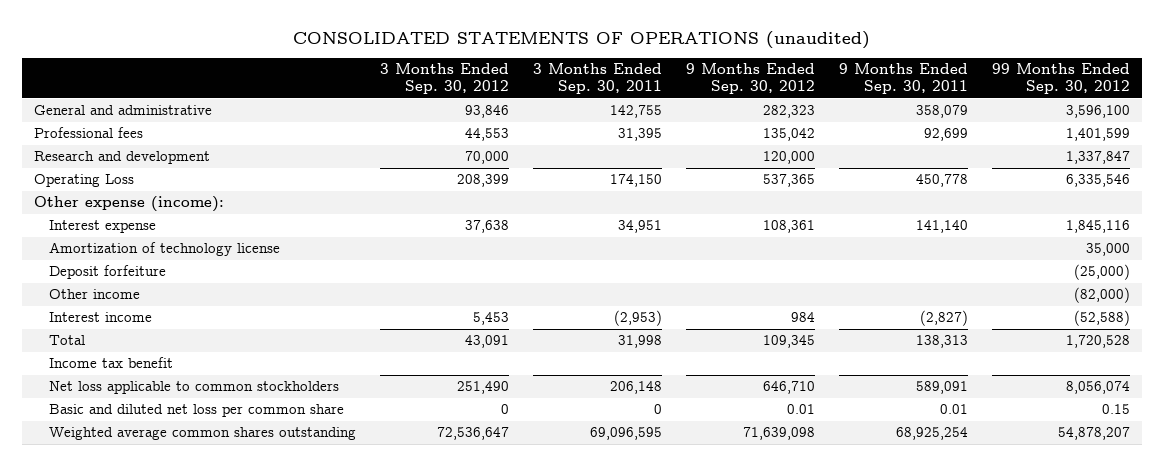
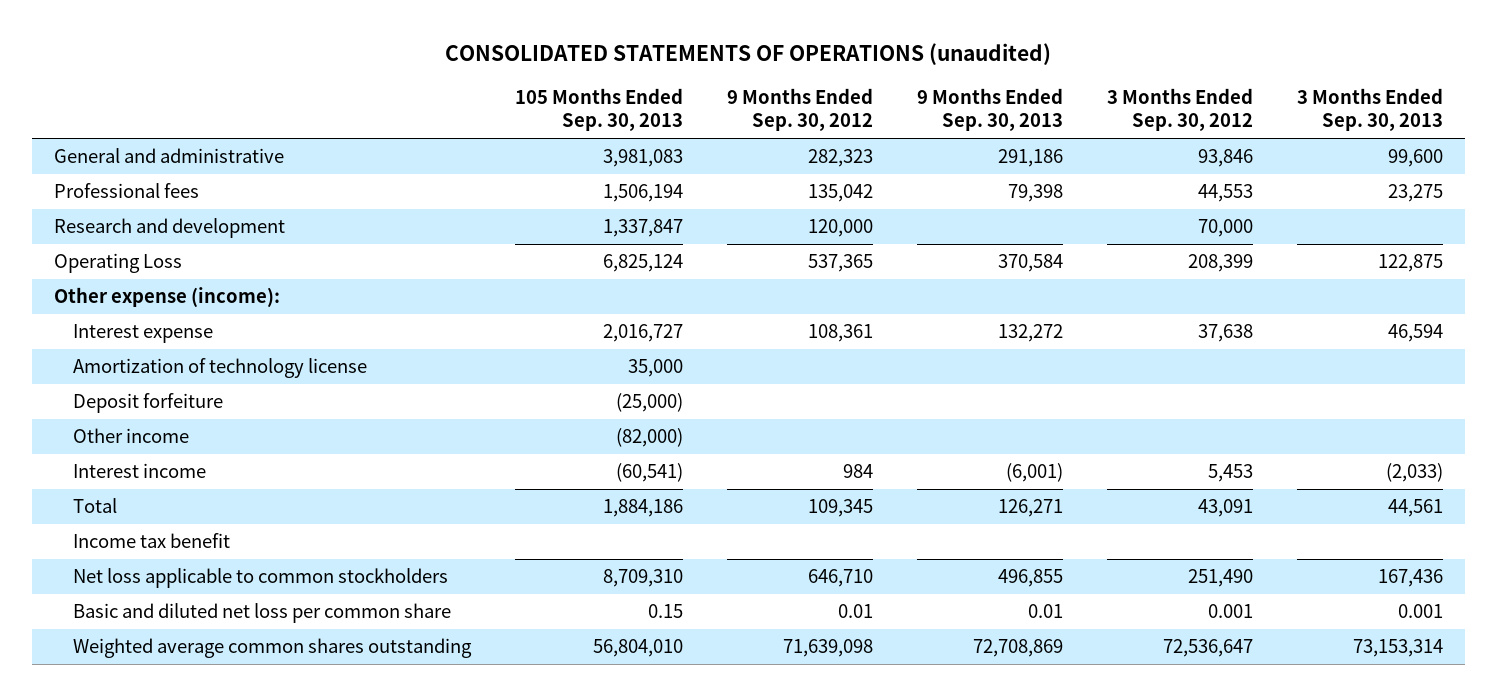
[533,63,663,95] 3 Months Ended Sep. 30, 2011 -> none
[838,63,968,95] 9 Months Ended Sep. 30, 2011 -> none
[991,63,1130,95] 99 Months Ended Sep. 30, 2012 -> none
none -> [515,87,684,132] 105 Months Ended Sep. 30, 2013
none -> [916,87,1063,132] 9 Months Ended Sep. 30, 2013
none -> [1296,87,1443,132] 3 Months Ended Sep. 30, 2013
[501,404,510,415] 0 -> [1207,604,1253,619] 0.001

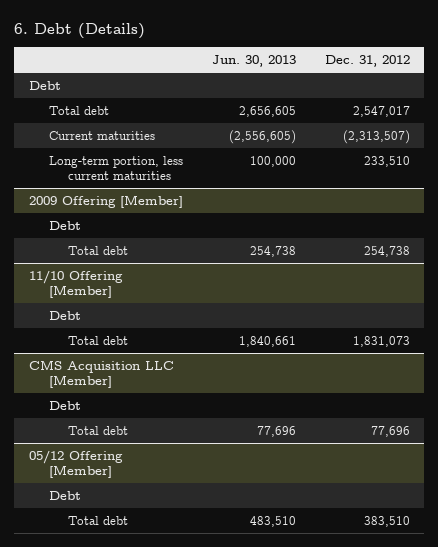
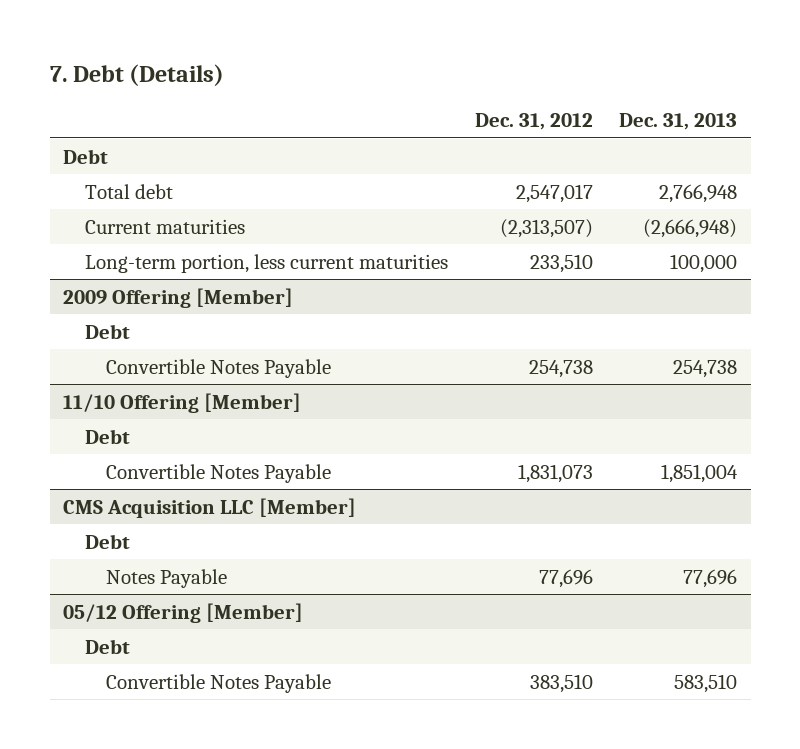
[14,23,146,40] 6. Debt (Details) -> [49,63,224,86] 7. Debt (Details)
[211,55,296,68] Jun. 30, 2013 -> none
none -> [619,113,738,131] Dec. 31, 2013
[68,245,129,255] Total debt -> [106,358,332,378] Convertible Notes Payable
[68,335,129,345] Total debt -> [106,463,332,483] Convertible Notes Payable
[68,425,129,435] Total debt -> [106,568,228,588] Notes Payable
[68,515,129,525] Total debt -> [106,673,332,693] Convertible Notes Payable

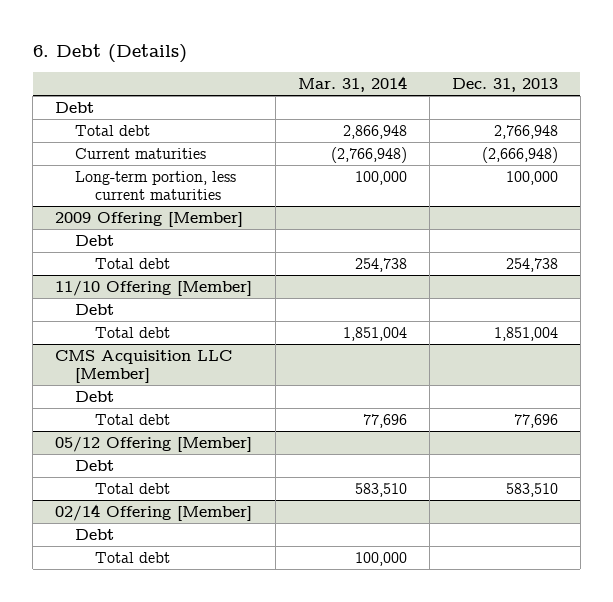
[49,63,224,86] 7. Debt (Details) -> [32,43,187,63] 6. Debt (Details)
[474,113,593,131] Dec. 31, 2012 -> none
none -> [297,75,407,92] Mar. 31, 2014
[106,358,332,378] Convertible Notes Payable -> [94,257,170,269] Total debt
[106,463,332,483] Convertible Notes Payable -> [94,326,170,338] Total debt
[106,568,228,588] Notes Payable -> [94,413,170,425] Total debt
[106,673,332,693] Convertible Notes Payable -> [94,482,170,494] Total debt
none -> [55,503,253,521] 02/14 Offering [Member]
none -> [75,528,115,540] Debt
none -> [94,551,170,563] Total debt

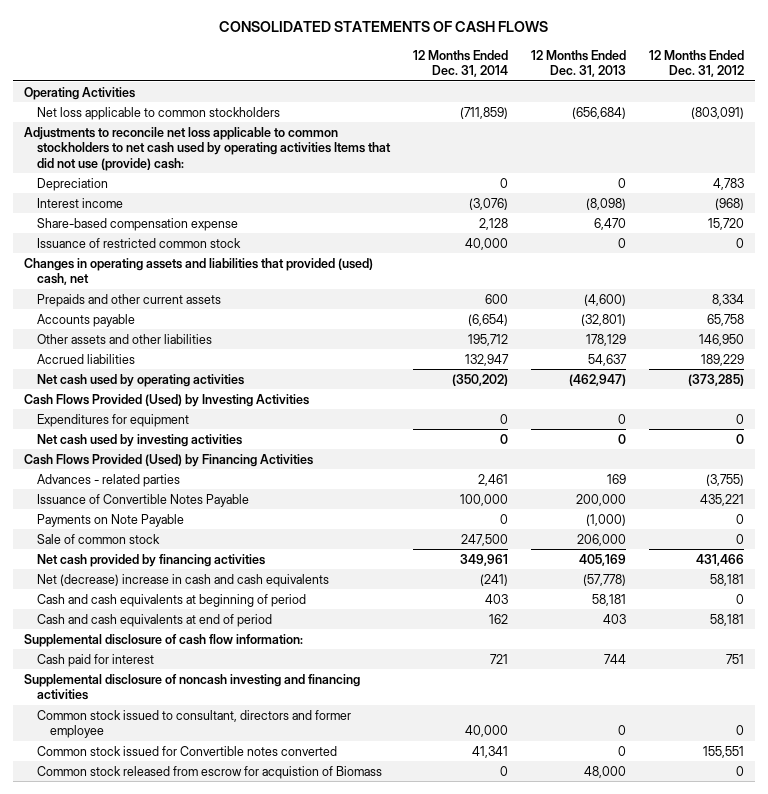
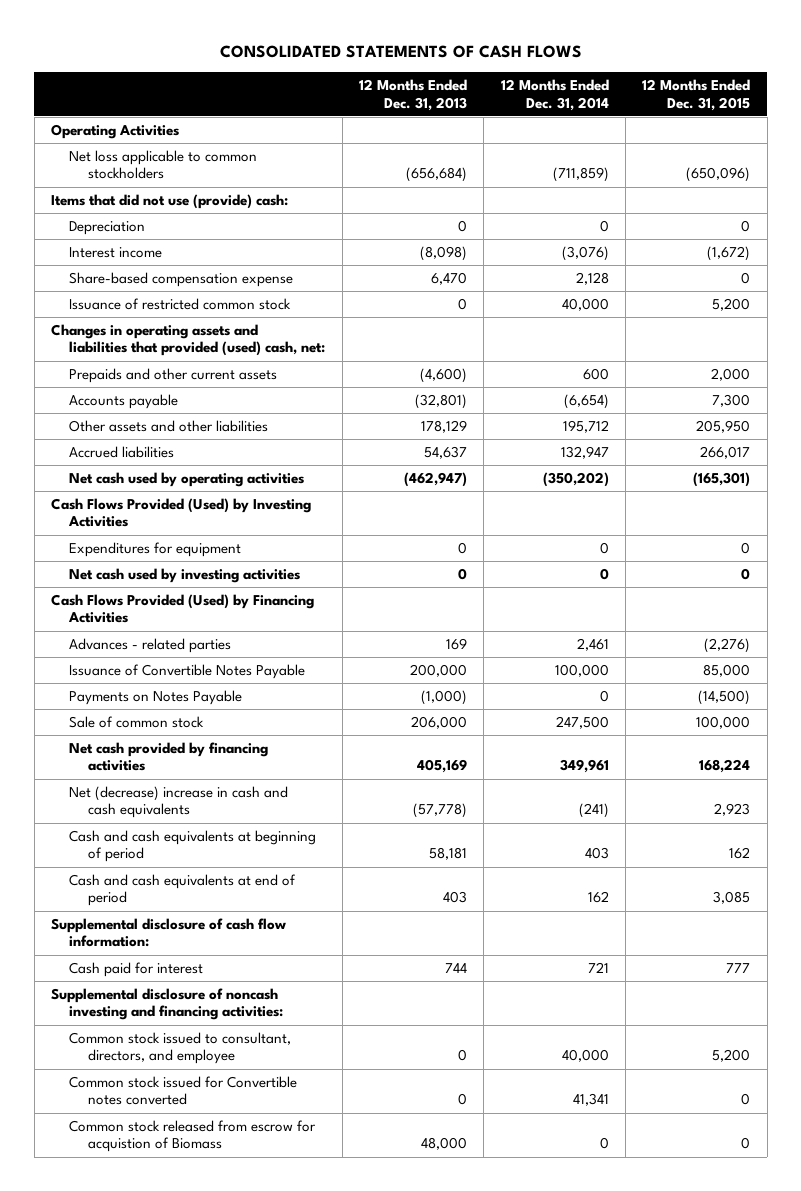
[648,49,744,78] 12 Months Ended Dec. 31, 2012 -> none
none -> [642,79,751,111] 12 Months Ended Dec. 31, 2015
[24,126,392,171] Adjustments to reconcile net loss applicable to common stockholders to net cash used by operating activities Items that did not use (provide) cash: -> none
none -> [51,194,289,210] Items that did not use (provide) cash:
[24,257,374,286] Changes in operating assets and liabilities that provided (used) cash, net -> [51,324,326,357] Changes in operating assets and liabilities that provided (used) cash, net:
[37,513,185,527] Payments on Note Payable -> [69,690,243,706] Payments on Notes Payable
[24,673,361,701] Supplemental disclosure of noncash investing and financing activities -> [51,988,284,1021] Supplemental disclosure of noncash investing and financing activities:
[37,709,352,739] Common stock issued to consultant, directors and former employee -> [69,1032,292,1065] Common stock issued to consultant, directors, and employee

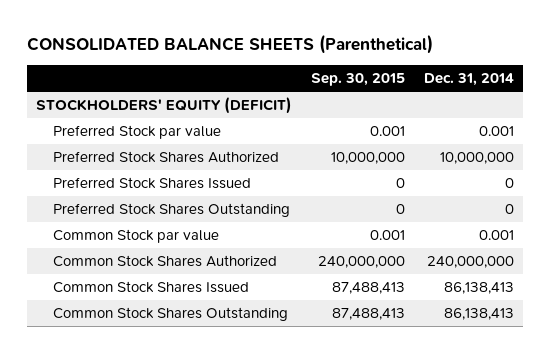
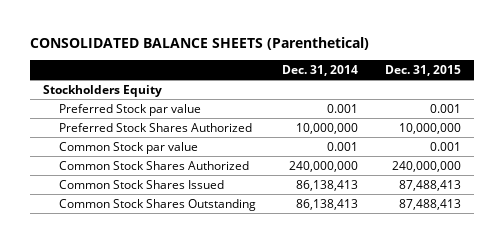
[311,73,406,87] Sep. 30, 2015 -> none
none -> [384,64,461,76] Dec. 31, 2015
[36,97,293,115] STOCKHOLDERS' EQUITY (DEFICIT) -> [43,84,163,97] Stockholders Equity
[53,177,252,190] Preferred Stock Shares Issued -> none
[53,203,291,218] Preferred Stock Shares Outstanding -> none

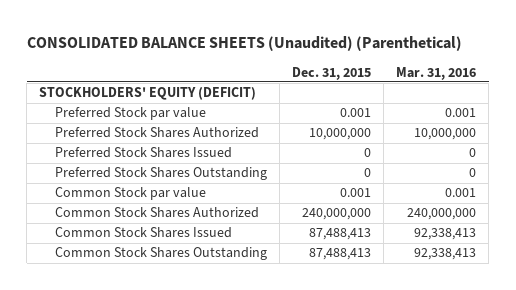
[29,37,369,51] CONSOLIDATED BALANCE SHEETS (Parenthetical) -> [26,36,462,52] CONSOLIDATED BALANCE SHEETS (Unaudited) (Parenthetical)
[282,64,359,76] Dec. 31, 2014 -> none
none -> [396,66,477,80] Mar. 31, 2016
[43,84,163,97] Stockholders Equity -> [39,87,257,101] STOCKHOLDERS' EQUITY (DEFICIT)
none -> [54,147,232,159] Preferred Stock Shares Issued
none -> [54,167,267,181] Preferred Stock Shares Outstanding

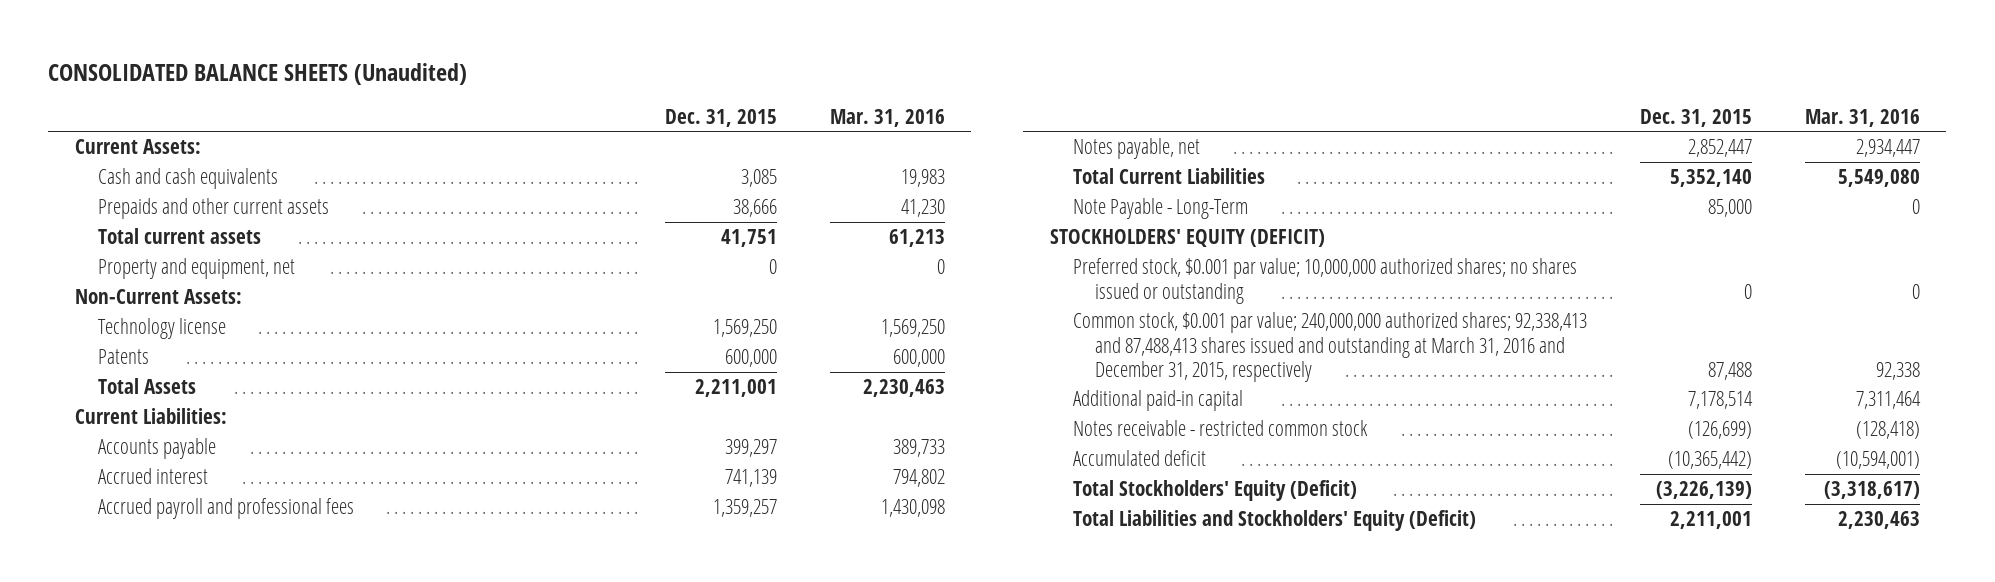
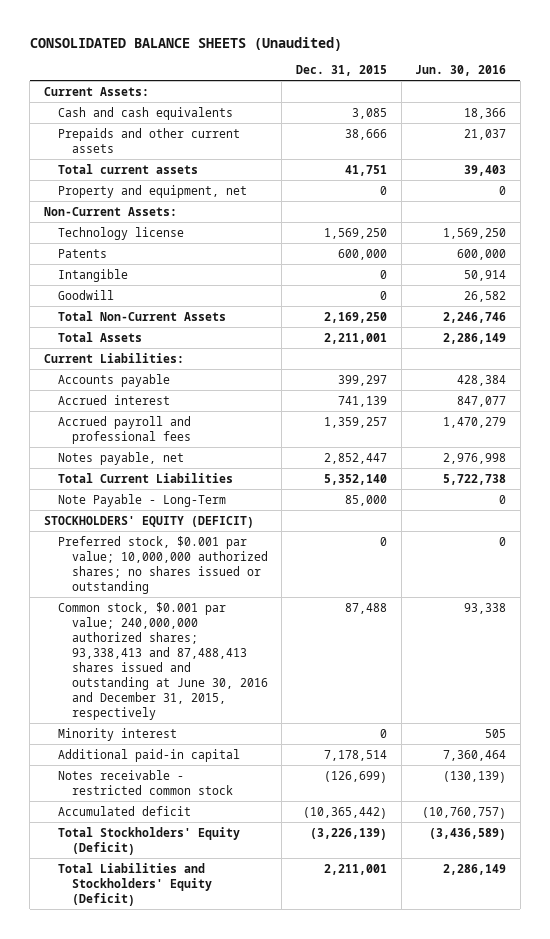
[829,108,945,127] Mar. 31, 2016 -> none
none -> [415,64,507,76] Jun. 30, 2016
none -> [57,268,128,282] Intangible
none -> [57,289,114,300] Goodwill
none -> [57,310,226,321] Total Non-Current Assets
[1072,312,1587,382] Common stock, $0.001 par value; 240,000,000 authorized shares; 92,338,413 and 87,488,413 shares issued and outstanding at March 31, 2016 and December 31, 2015, respectively -> [57,601,268,720] Common stock, $0.001 par value; 240,000,000 authorized shares; 93,338,413 and 87,488,413 shares issued and outstanding at June 30, 2016 and December 31, 2015, respectively
none -> [57,727,177,741] Minority interest

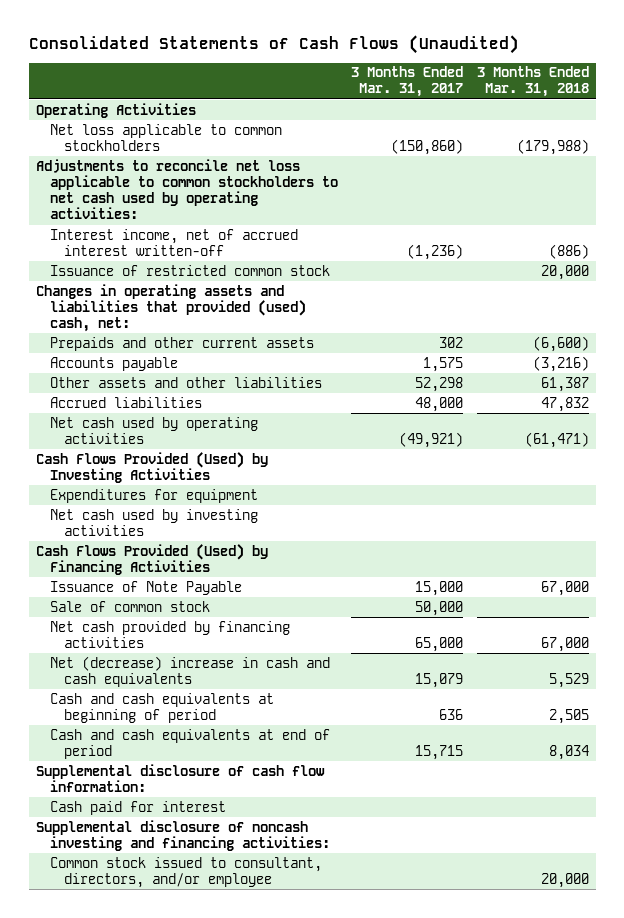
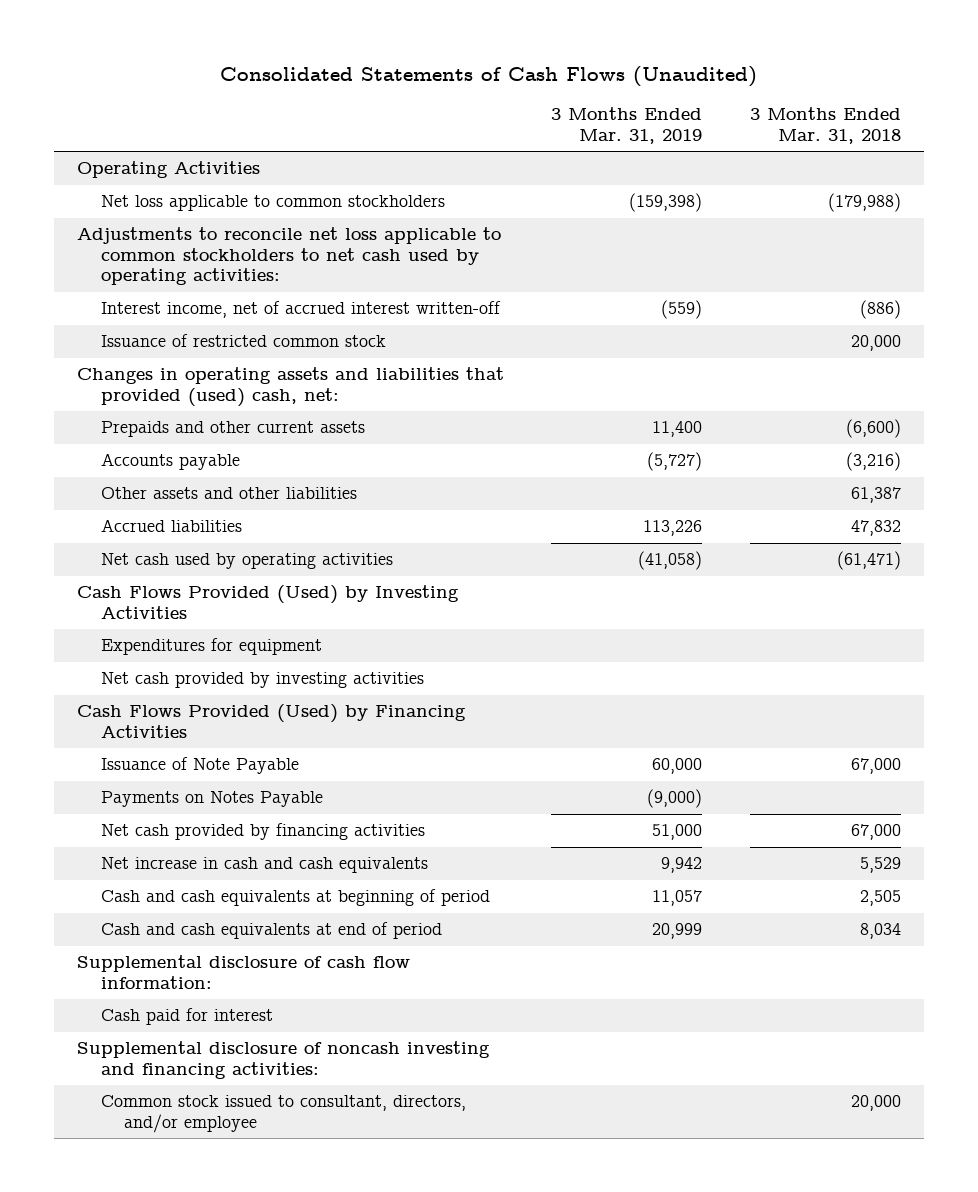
[351,66,464,98] 3 Months Ended Mar. 31, 2017 -> none
none -> [551,107,703,144] 3 Months Ended Mar. 31, 2019
[49,508,258,536] Net cash used by investing activities -> [100,672,424,689] Net cash provided by investing activities
[49,600,210,612] Sale of common stock -> none
none -> [100,791,323,808] Payments on Notes Payable
[49,655,330,687] Net (decrease) increase in cash and cash equivalents -> [100,857,428,874] Net increase in cash and cash equivalents

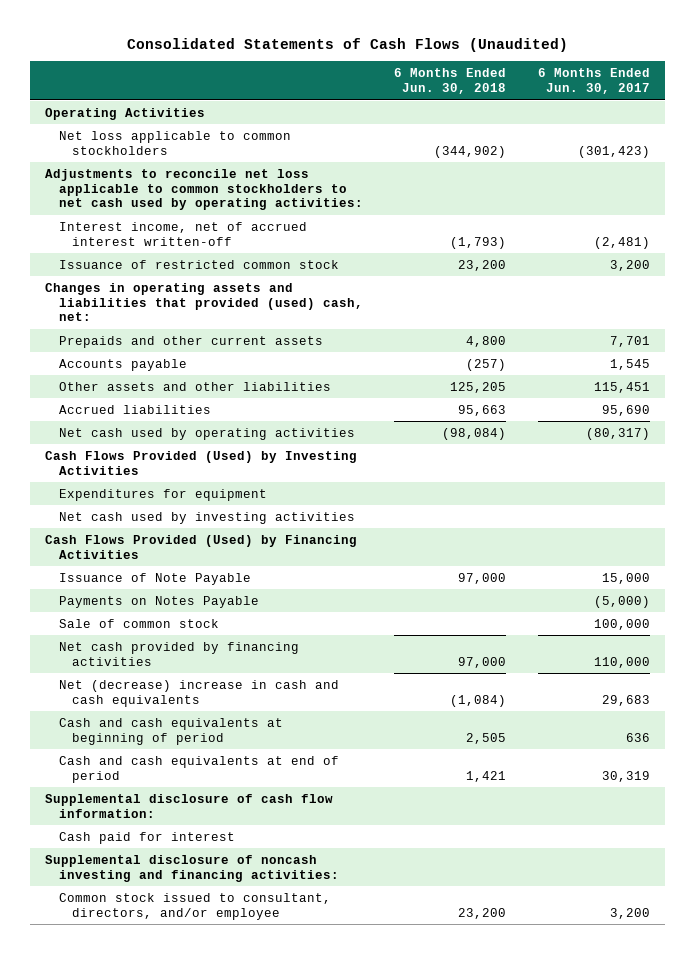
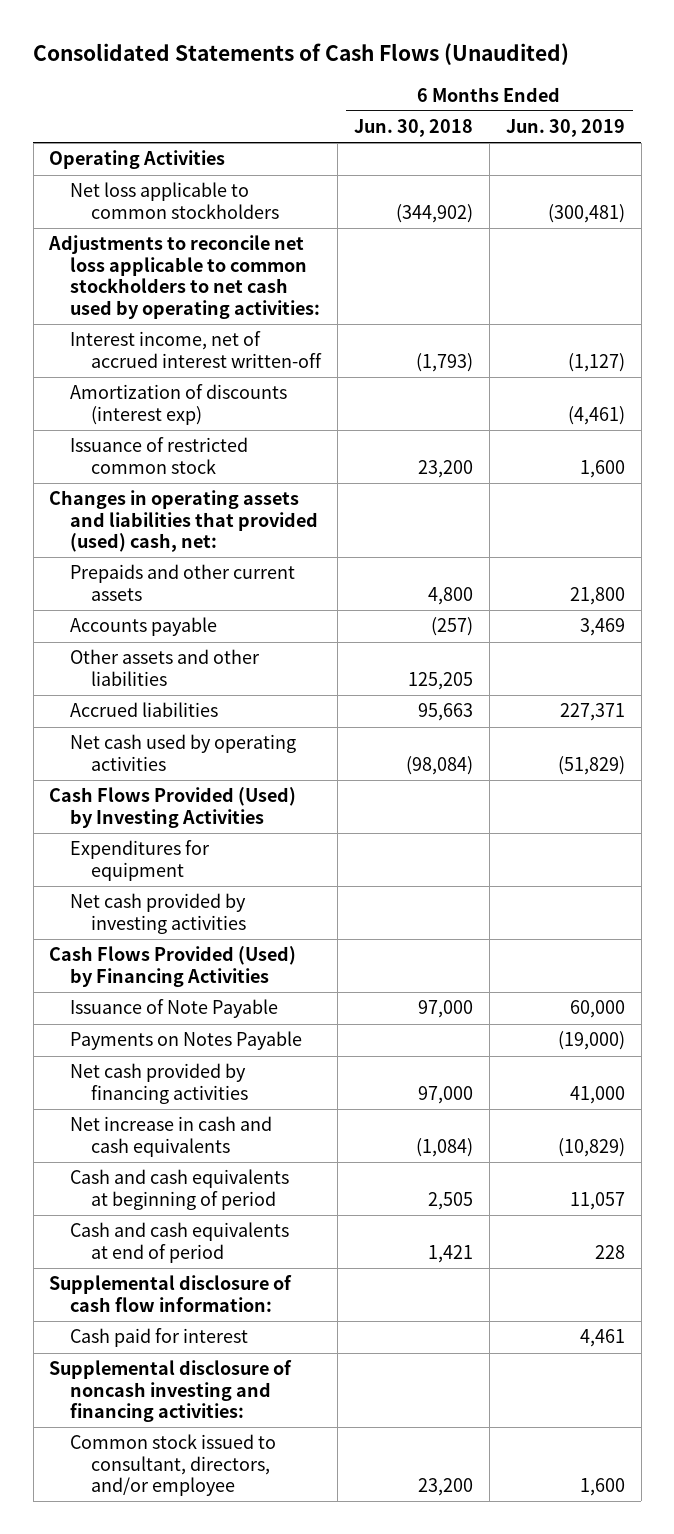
[537,68,650,94] 6 Months Ended Jun. 30, 2017 -> none
none -> [505,119,625,138] Jun. 30, 2019
none -> [70,384,288,425] Amortization of discounts (interest exp)
[58,511,355,524] Net cash used by investing activities -> [70,893,247,934] Net cash provided by investing activities
[58,618,219,628] Sale of common stock -> none
[58,679,339,707] Net (decrease) increase in cash and cash equivalents -> [70,1116,273,1157] Net increase in cash and cash equivalents

